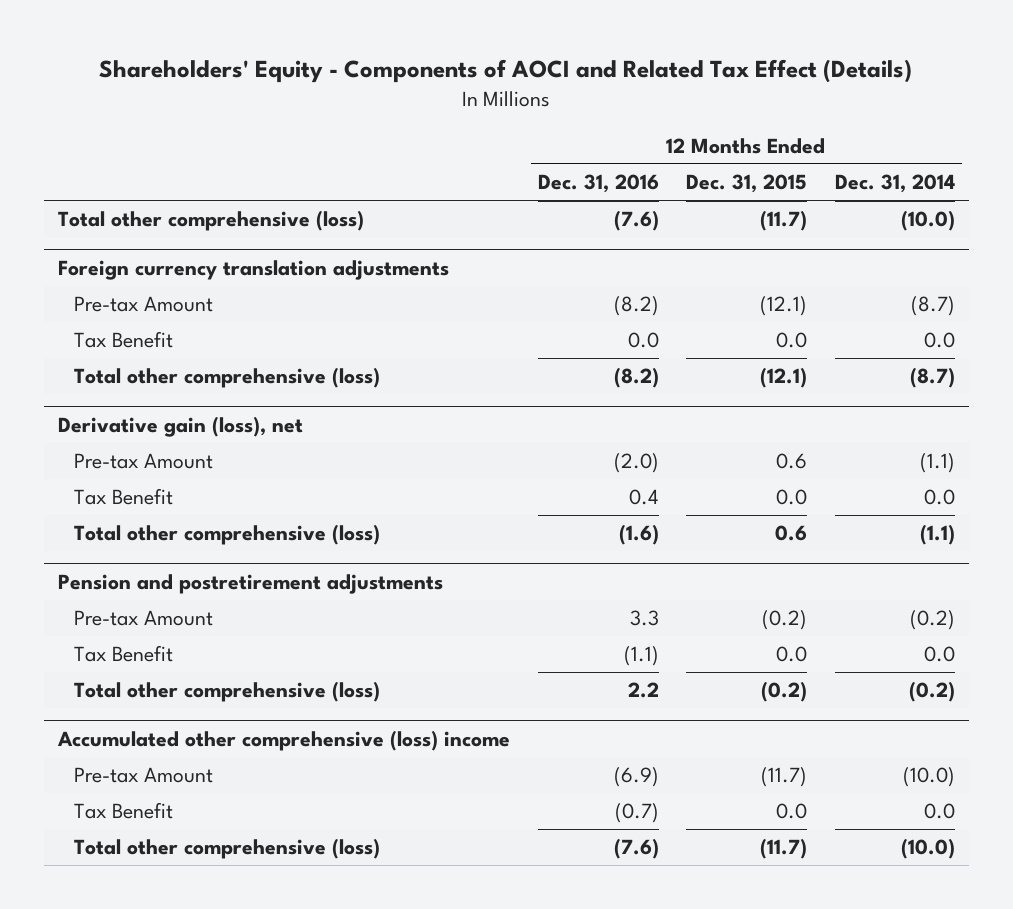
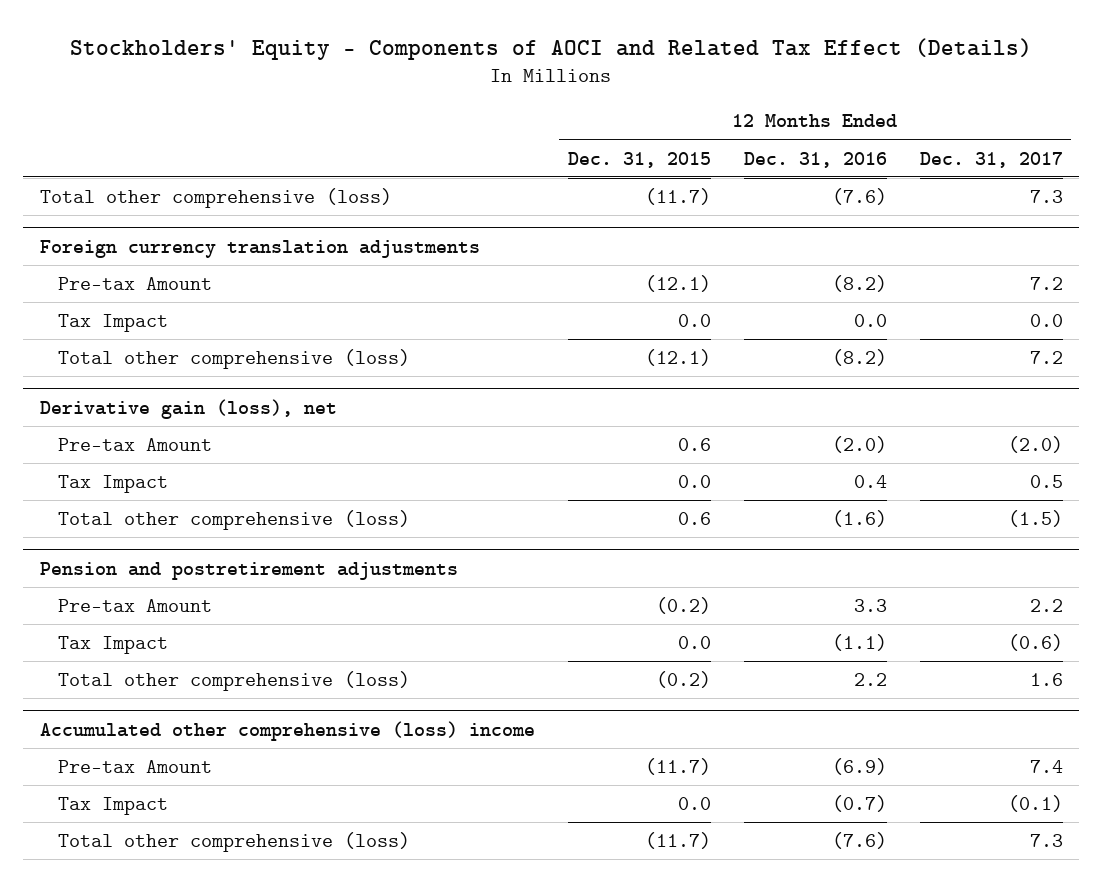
[99,59,913,84] Shareholders' Equity - Components of AOCI and Related Tax Effect (Details) -> [70,37,1033,60] Stockholders' Equity - Components of AOCI and Related Tax Effect (Details)
[835,174,956,194] Dec. 31, 2014 -> none
none -> [919,151,1063,168] Dec. 31, 2017
[73,331,173,349] Tax Benefit -> [58,313,169,332] Tax Impact
[73,488,173,506] Tax Benefit -> [58,474,169,493] Tax Impact
[73,645,173,663] Tax Benefit -> [58,635,169,654] Tax Impact
[73,802,173,820] Tax Benefit -> [58,796,169,815] Tax Impact

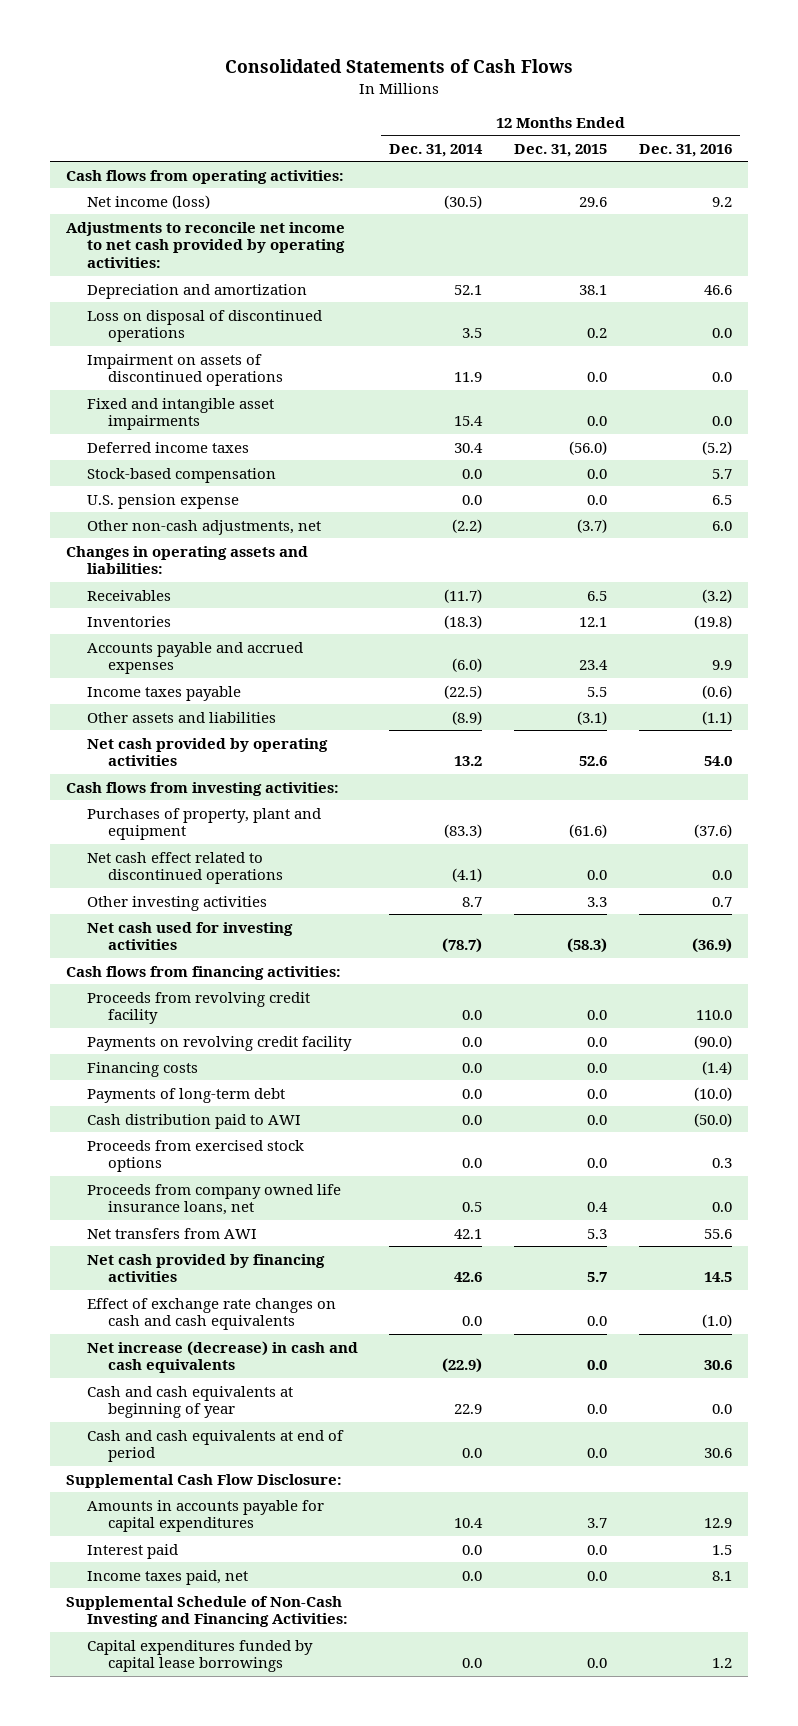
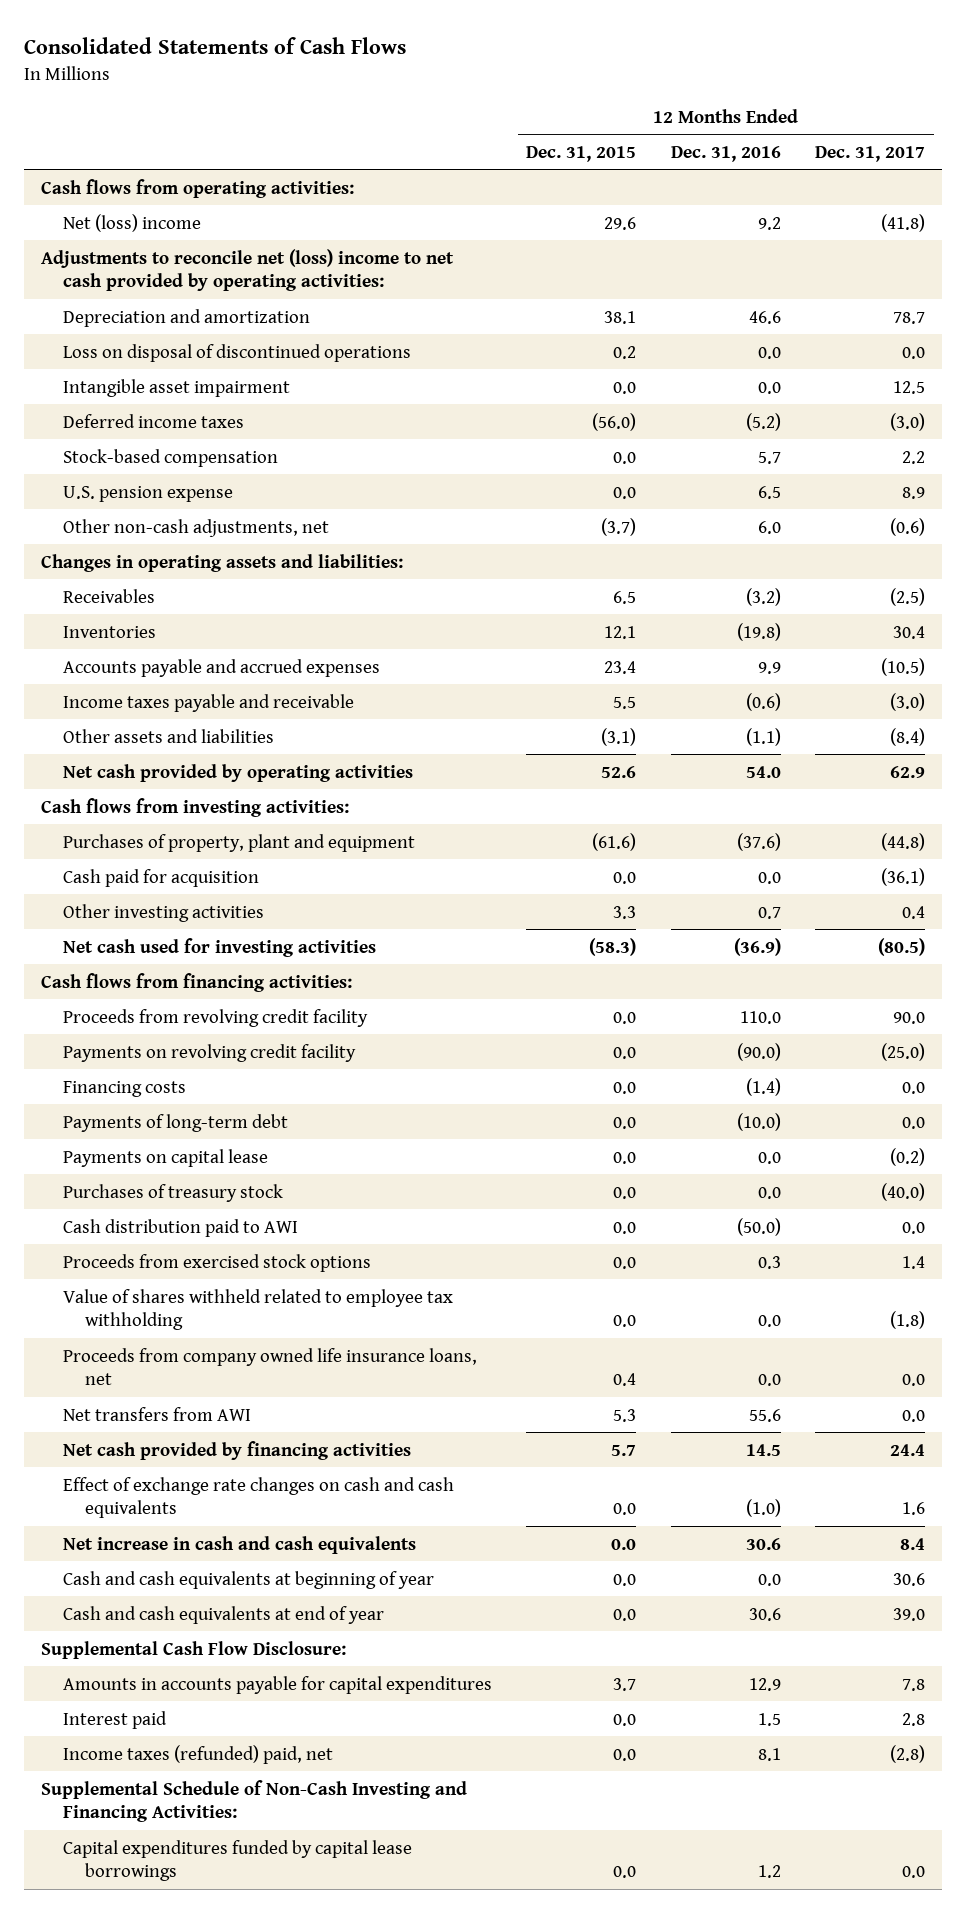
[389,143,484,157] Dec. 31, 2014 -> none
none -> [815,145,926,162] Dec. 31, 2017
[86,194,210,209] Net income (loss) -> [63,213,202,232] Net (loss) income
[65,221,345,269] Adjustments to reconcile net income to net cash provided by operating activities: -> [41,248,455,292] Adjustments to reconcile net (loss) income to net cash provided by operating activities:
[86,353,283,387] Impairment on assets of discontinued operations -> none
[86,397,274,431] Fixed and intangible asset impairments -> [63,378,291,397] Intangible asset impairment
[86,685,241,701] Income taxes payable -> [63,693,355,712] Income taxes payable and receivable
[86,851,283,885] Net cash effect related to discontinued operations -> none
none -> [63,868,260,887] Cash paid for acquisition
none -> [63,1148,269,1167] Payments on capital lease
none -> [63,1183,284,1202] Purchases of treasury stock
none -> [63,1288,454,1331] Value of shares withheld related to employee tax withholding
[86,1340,358,1374] Net increase (decrease) in cash and cash equivalents -> [63,1535,417,1554] Net increase in cash and cash equivalents
[86,1429,344,1463] Cash and cash equivalents at end of period -> [63,1605,385,1624] Cash and cash equivalents at end of year
[86,1569,248,1585] Income taxes paid, net -> [63,1744,334,1764] Income taxes (refunded) paid, net

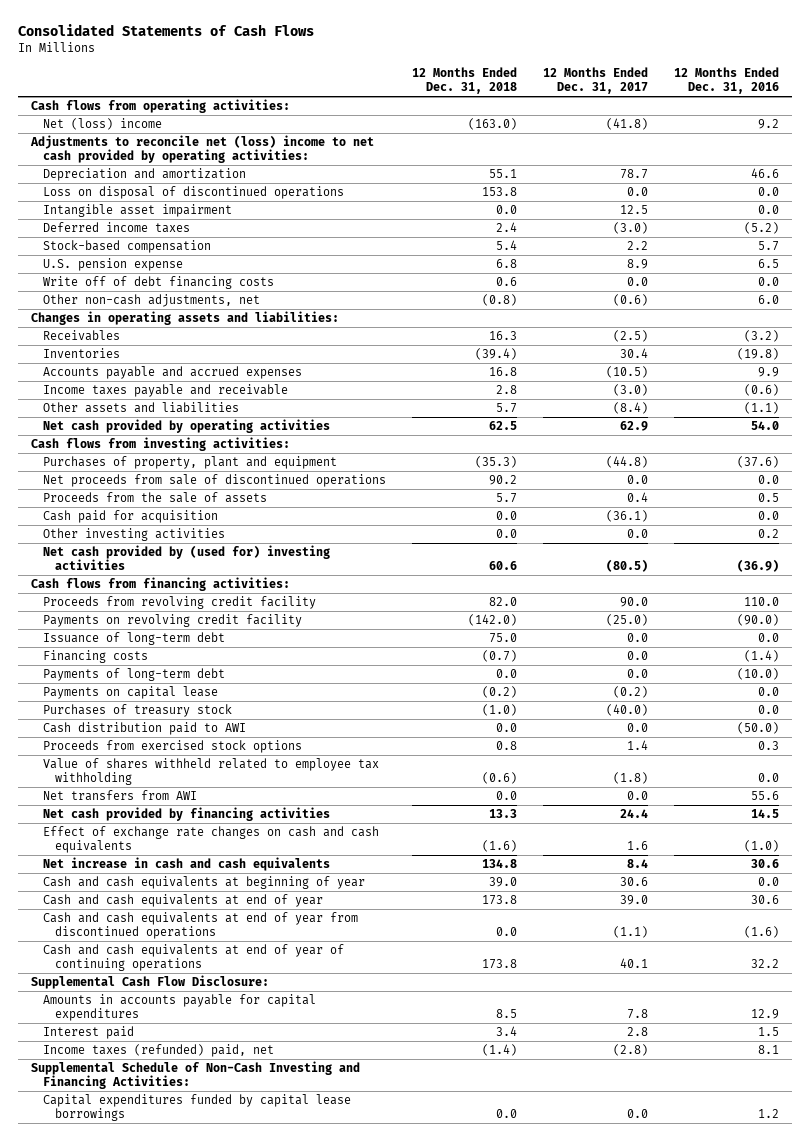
[526,145,637,162] Dec. 31, 2015 -> none
none -> [411,67,517,95] 12 Months Ended Dec. 31, 2018
none -> [43,276,275,290] Write off of debt financing costs
none -> [43,474,387,488] Net proceeds from sale of discontinued operations
none -> [43,492,268,504] Proceeds from the sale of assets
[757,906,781,919] 0.7 -> [757,529,779,539] 0.2
[902,905,926,919] 0.4 -> [626,529,648,539] 0.0
[63,937,377,957] Net cash used for investing activities -> [43,545,331,571] Net cash provided by (used for) investing activities
none -> [43,632,226,646] Issuance of long-term debt
[63,1347,478,1386] Proceeds from company owned life insurance loans, net -> none
none -> [43,912,359,940] Cash and cash equivalents at end of year from discontinued operations
none -> [43,944,345,972] Cash and cash equivalents at end of year of continuing operations

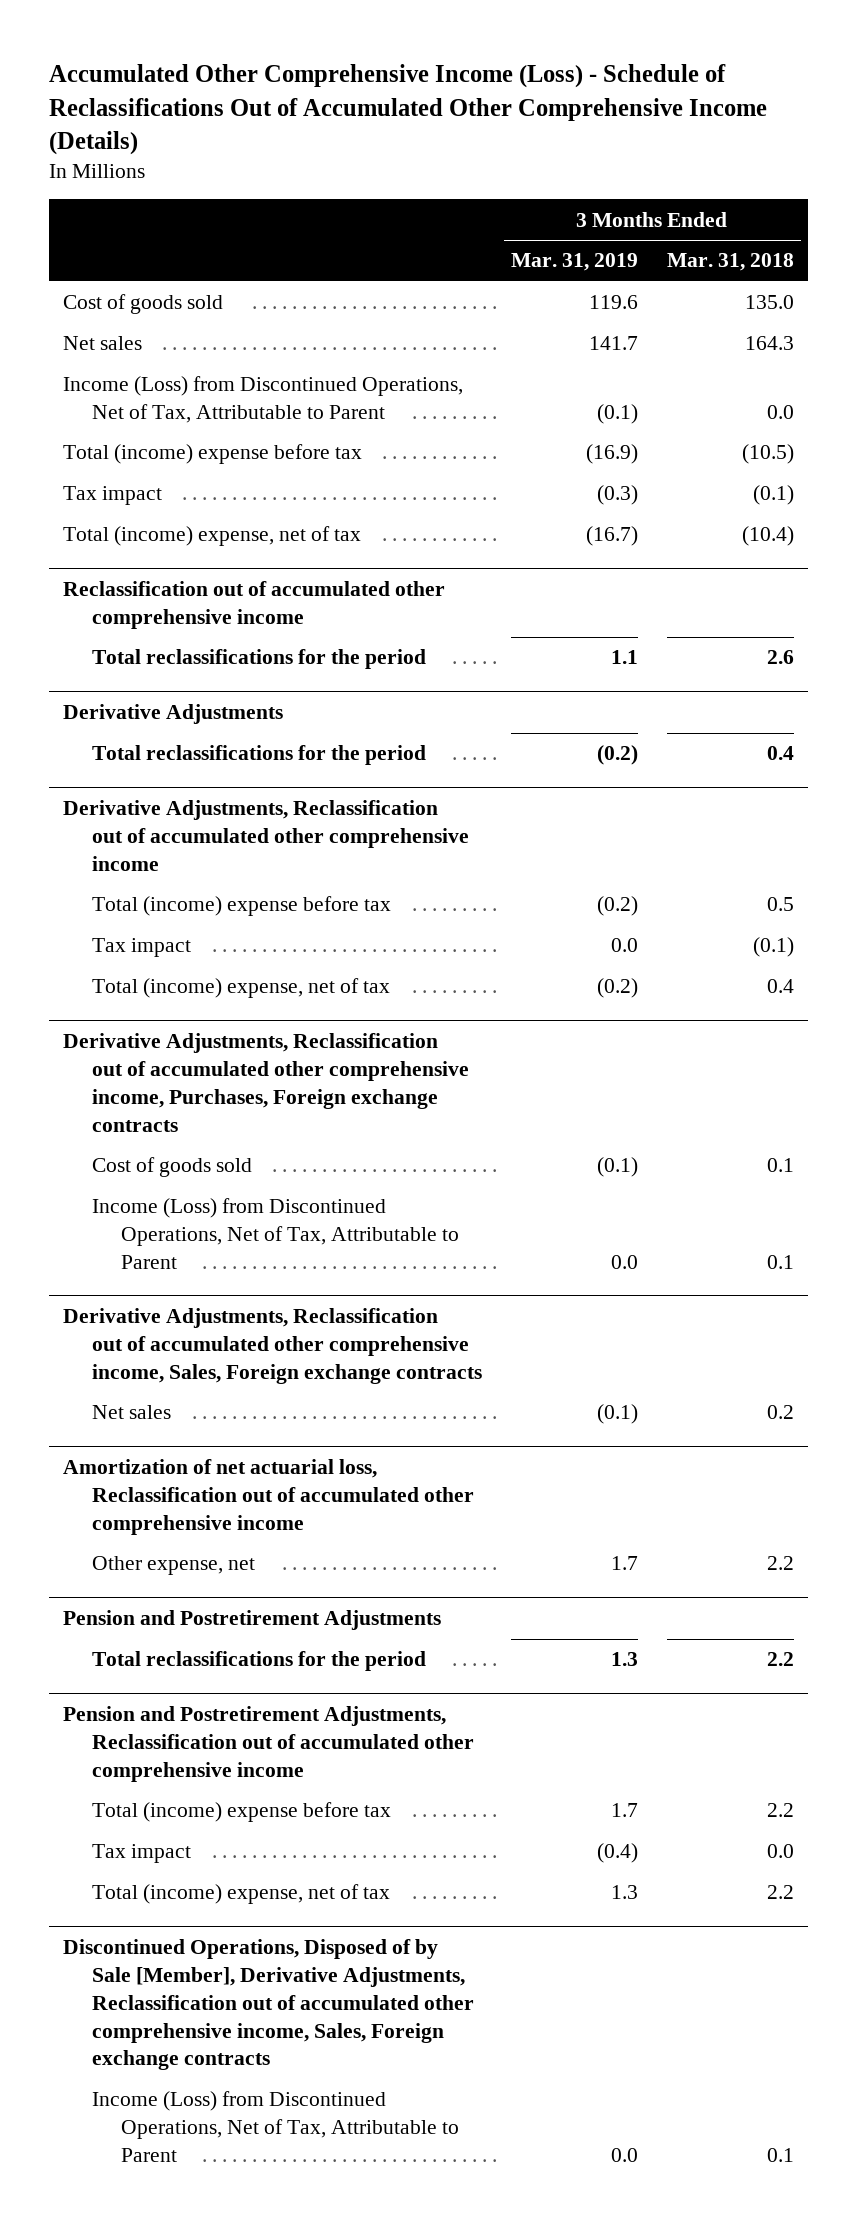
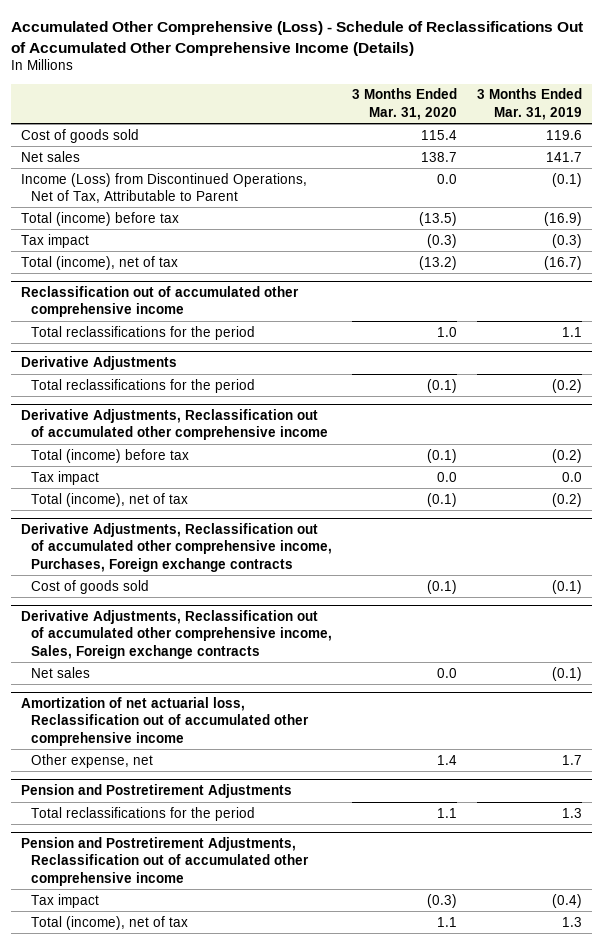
[48,64,767,155] Accumulated Other Comprehensive Income (Loss) - Schedule of Reclassifications Out of Accumulated Other Comprehensive Income (Details) -> [11,20,584,56] Accumulated Other Comprehensive (Loss) - Schedule of Reclassifications Out of Accumulated Other Comprehensive Income (Details)
[666,253,794,272] Mar. 31, 2018 -> none
none -> [351,88,457,120] 3 Months Ended Mar. 31, 2020
[63,444,363,465] Total (income) expense before tax -> [21,211,180,226] Total (income) before tax
[63,526,362,547] Total (income) expense, net of tax -> [21,255,179,270] Total (income), net of tax
[92,896,392,917] Total (income) expense before tax -> [30,448,189,463] Total (income) before tax
[92,978,391,999] Total (income) expense, net of tax -> [30,492,188,507] Total (income), net of tax
[92,1198,460,1269] Income (Loss) from Discontinued Operations, Net of Tax, Attributable to Parent -> none
[92,1802,392,1823] Total (income) expense before tax -> none
[63,1939,475,2071] Discontinued Operations, Disposed of by Sale [Member], Derivative Adjustments, Reclassification out of accumulated other comprehensive income, Sales, Foreign exchange contracts -> none
[92,2091,460,2162] Income (Loss) from Discontinued Operations, Net of Tax, Attributable to Parent -> none
[92,1884,391,1905] Total (income) expense, net of tax -> [30,915,188,930] Total (income), net of tax

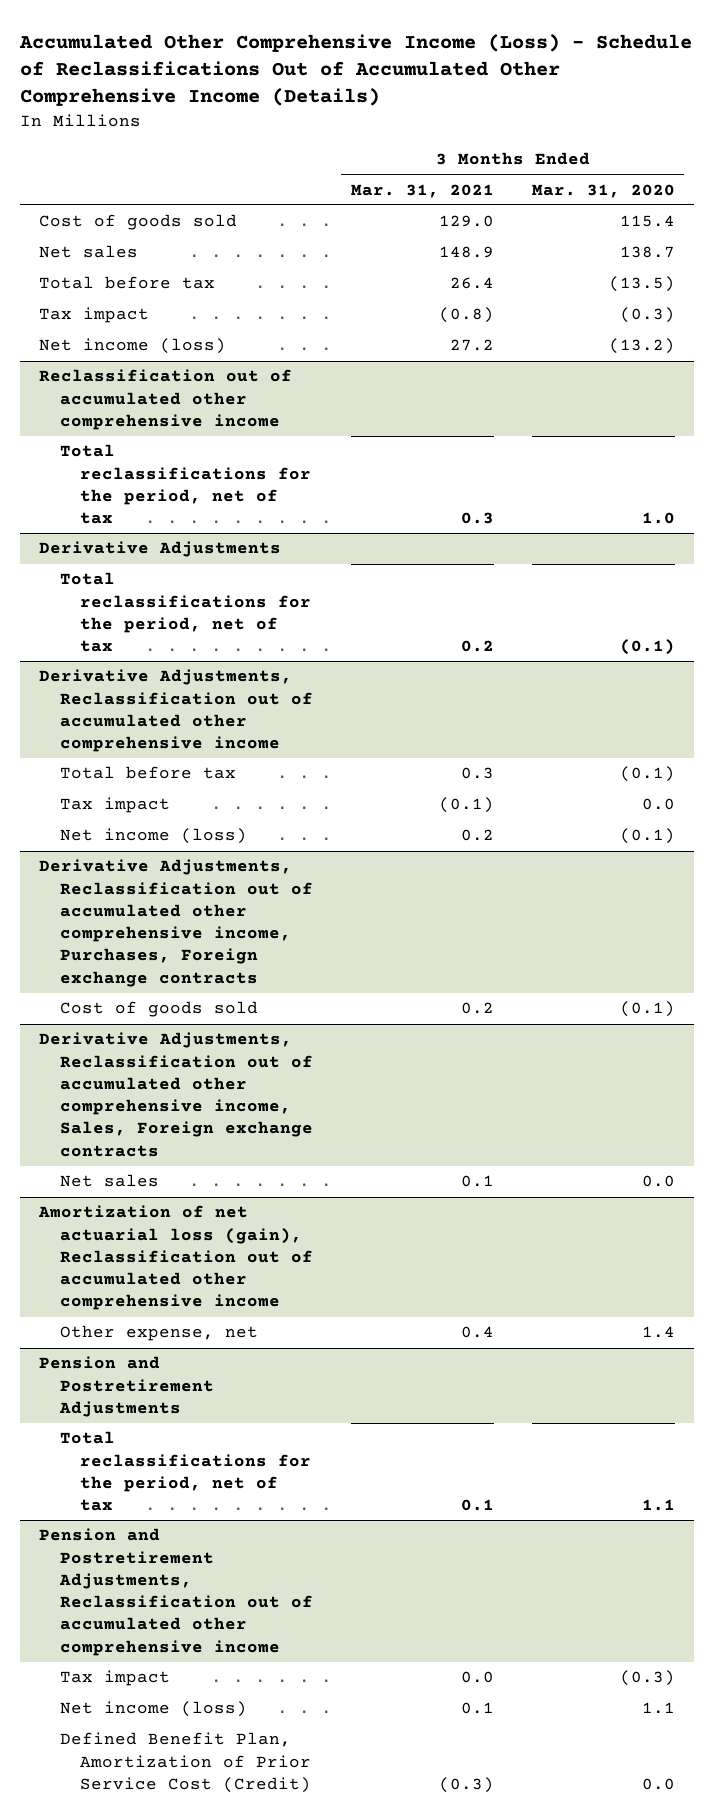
[11,20,584,56] Accumulated Other Comprehensive (Loss) - Schedule of Reclassifications Out of Accumulated Other Comprehensive Income (Details) -> [19,33,693,107] Accumulated Other Comprehensive Income (Loss) - Schedule of Reclassifications Out of Accumulated Other Comprehensive Income (Details)
[476,88,582,120] 3 Months Ended Mar. 31, 2019 -> none
none -> [350,183,494,198] Mar. 31, 2021
[21,172,308,203] Income (Loss) from Discontinued Operations, Net of Tax, Attributable to Parent -> none
[21,211,180,226] Total (income) before tax -> [39,276,216,290] Total before tax
[21,255,179,270] Total (income), net of tax -> [39,338,227,355] Net income (loss)
[30,325,255,340] Total reclassifications for the period -> [59,444,311,525] Total reclassifications for the period, net of tax
[30,378,255,393] Total reclassifications for the period -> [59,572,311,653] Total reclassifications for the period, net of tax
[30,448,189,463] Total (income) before tax -> [59,766,236,780] Total before tax
[30,492,188,507] Total (income), net of tax -> [59,828,247,845] Net income (loss)
[21,697,309,746] Amortization of net actuarial loss, Reclassification out of accumulated other comprehensive income -> [38,1205,313,1311] Amortization of net actuarial loss (gain), Reclassification out of accumulated other comprehensive income
[30,806,255,821] Total reclassifications for the period -> [59,1431,311,1512] Total reclassifications for the period, net of tax
[30,915,188,930] Total (income), net of tax -> [59,1701,247,1718] Net income (loss)
none -> [59,1732,311,1793] Defined Benefit Plan, Amortization of Prior Service Cost (Credit)

